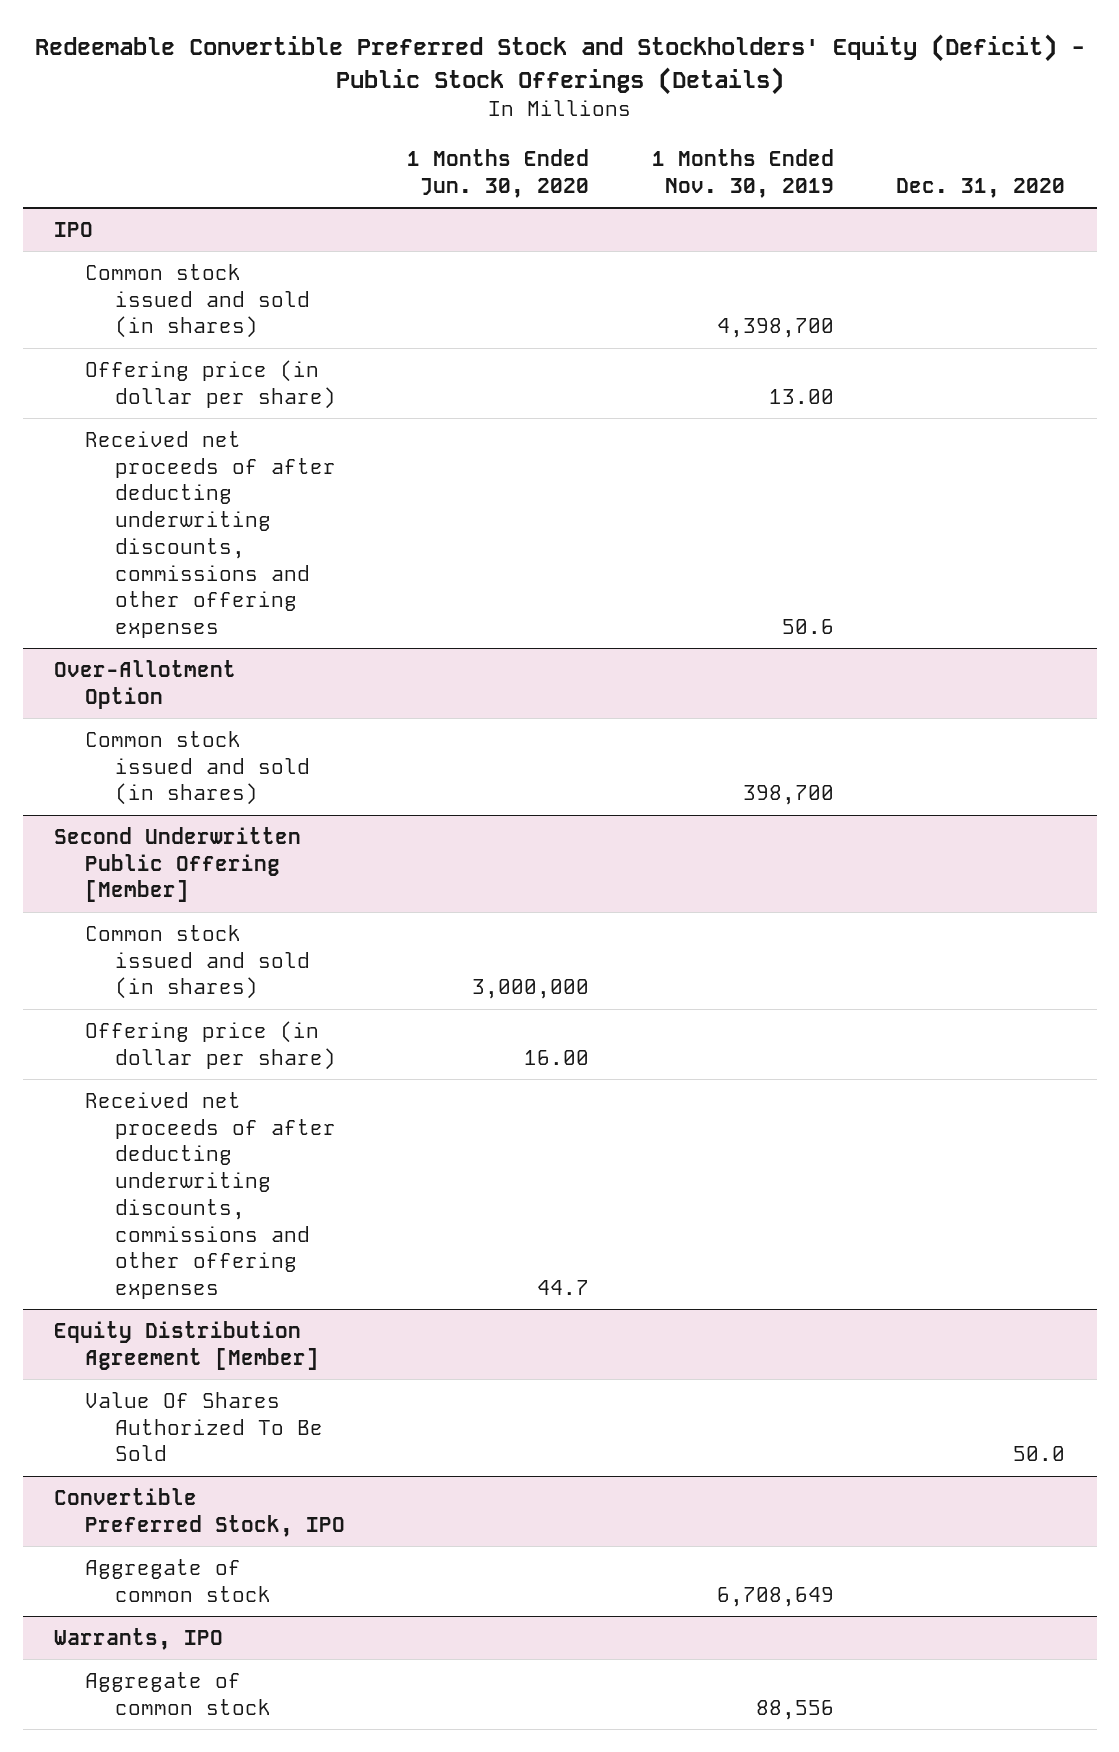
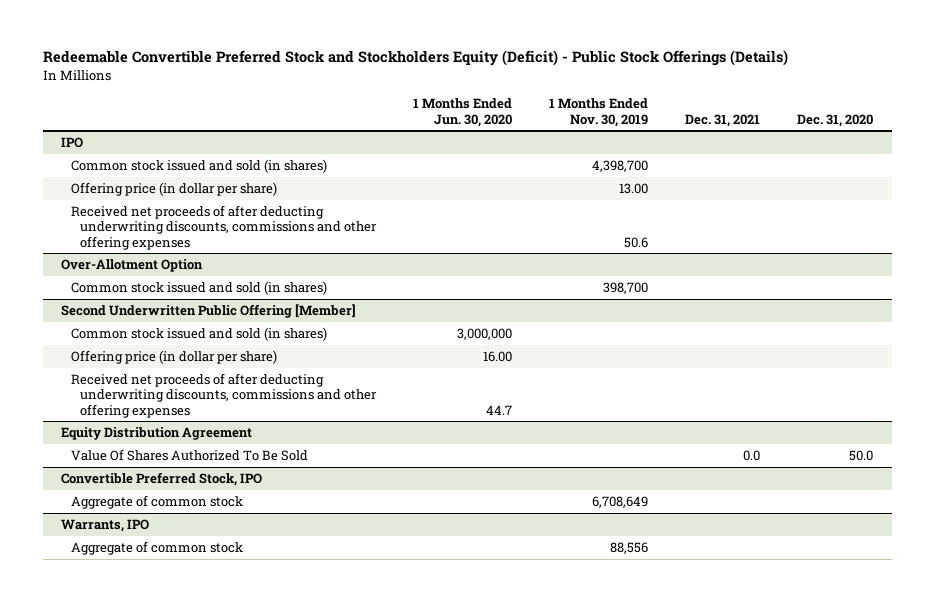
[34,34,1085,95] Redeemable Convertible Preferred Stock and Stockholders' Equity (Deficit) - Public Stock Offerings (Details) -> [42,50,788,67] Redeemable Convertible Preferred Stock and Stockholders Equity (Deficit) - Public Stock Offerings (Details)
none -> [685,113,761,127] Dec. 31, 2021
[53,1321,319,1370] Equity Distribution Agreement [Member] -> [61,426,253,440] Equity Distribution Agreement

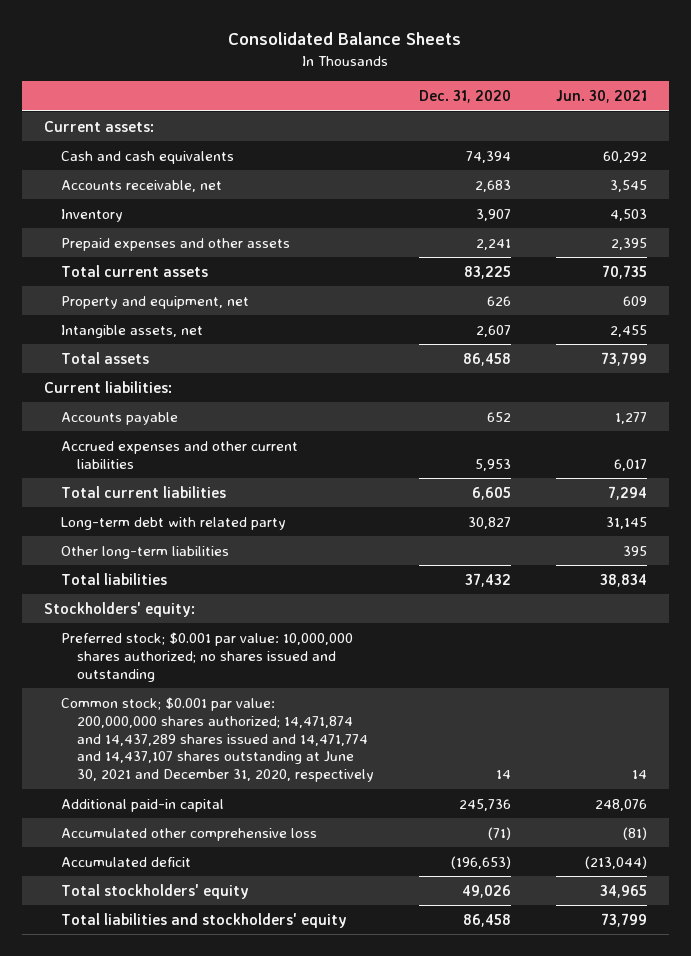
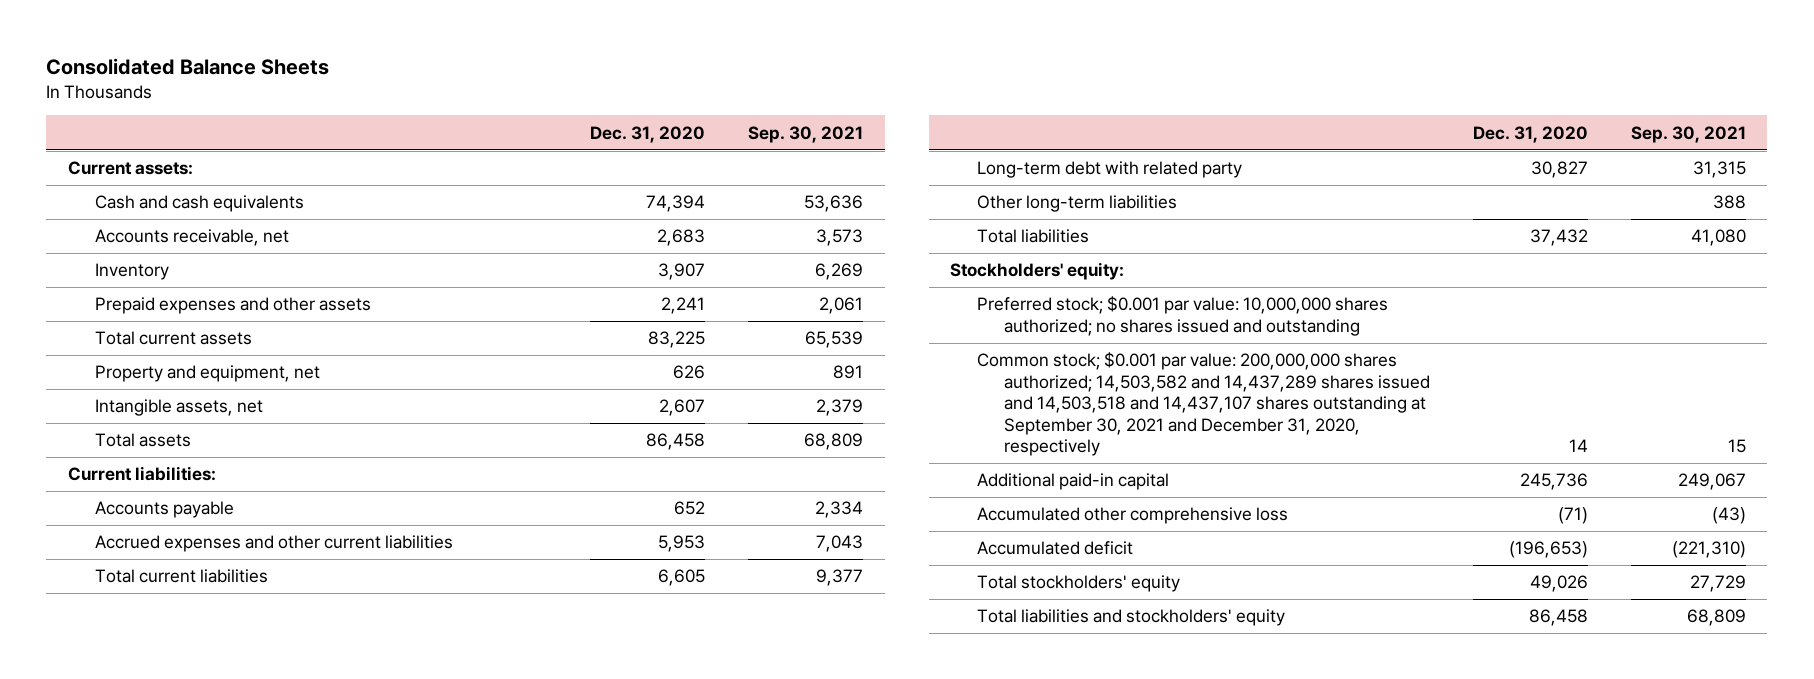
[555,89,647,103] Jun. 30, 2021 -> none
none -> [748,125,864,143] Sep. 30, 2021
[60,696,375,783] Common stock; $0.001 par value: 200,000,000 shares authorized; 14,471,874 and 14,437,289 shares issued and 14,471,774 and 14,437,107 shares outstanding at June 30, 2021 and December 31, 2020, respectively -> [977,352,1430,457] Common stock; $0.001 par value: 200,000,000 shares authorized; 14,503,582 and 14,437,289 shares issued and 14,503,518 and 14,437,107 shares outstanding at September 30, 2021 and December 31, 2020, respectively

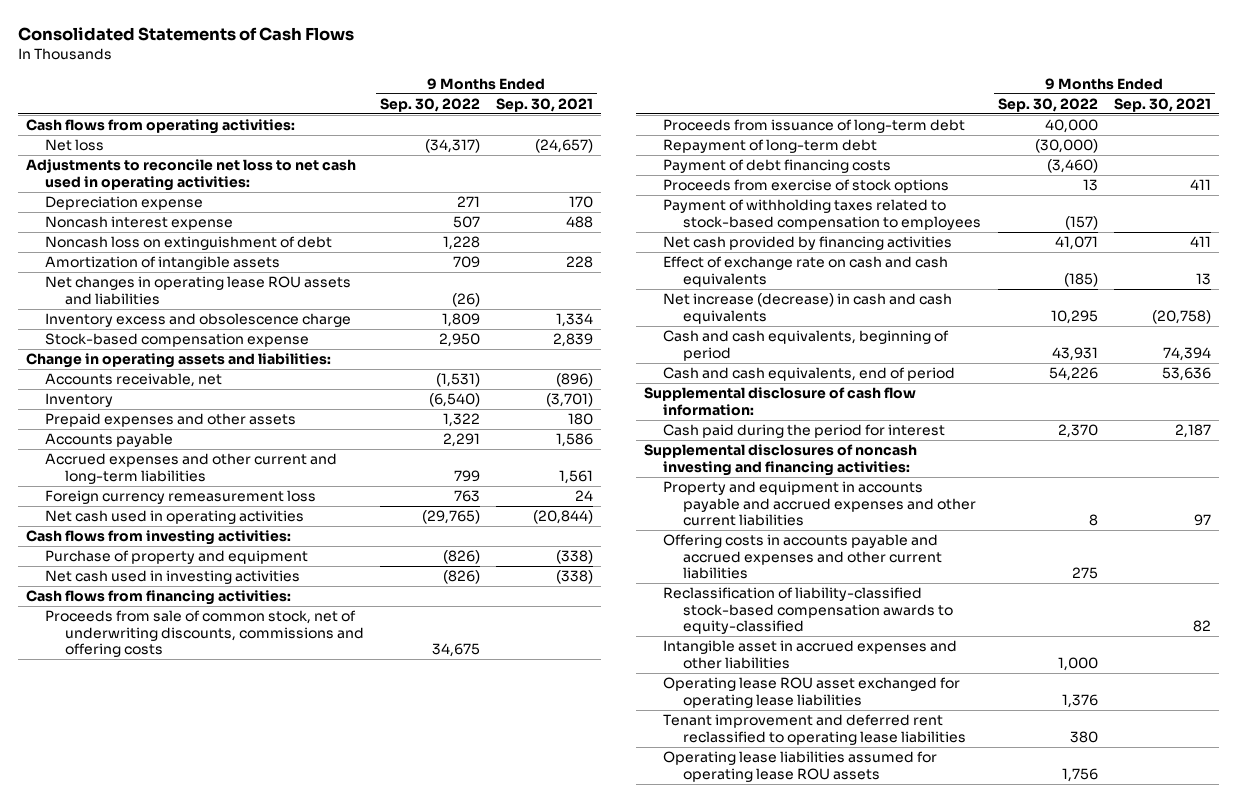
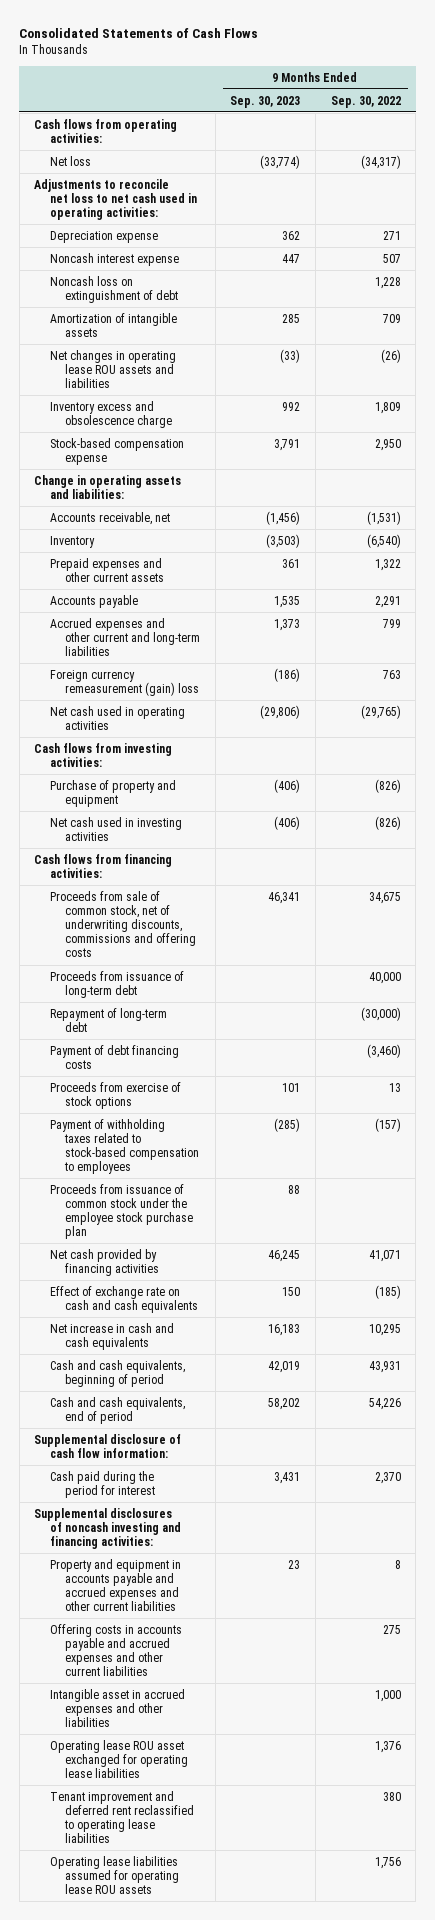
[495,97,593,112] Sep. 30, 2021 -> none
none -> [230,95,301,108] Sep. 30, 2023
[45,413,297,428] Prepaid expenses and other assets -> [49,557,164,582] Prepaid expenses and other current assets
[45,490,317,505] Foreign currency remeasurement loss -> [49,669,199,696] Foreign currency remeasurement (gain) loss
none -> [49,1183,193,1240] Proceeds from issuance of common stock under the employee stock purchase plan
[663,293,953,324] Net increase (decrease) in cash and cash equivalents -> [49,1322,174,1350] Net increase in cash and cash equivalents
[663,587,953,635] Reclassification of liability-classified stock-based compensation awards to equity-classified -> none

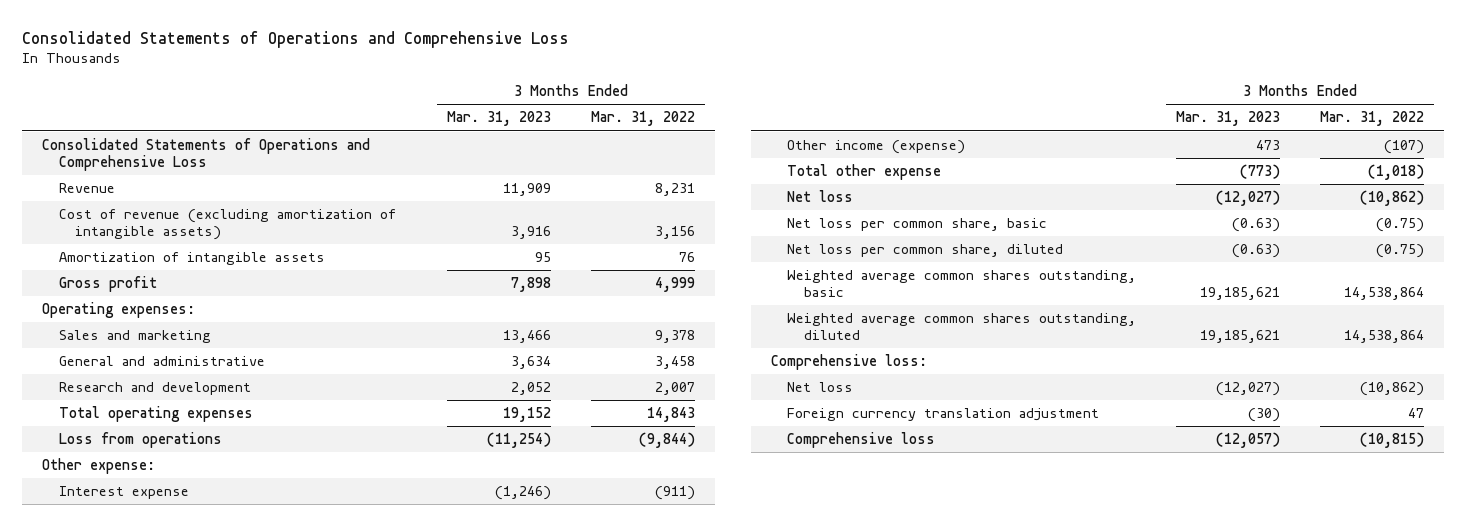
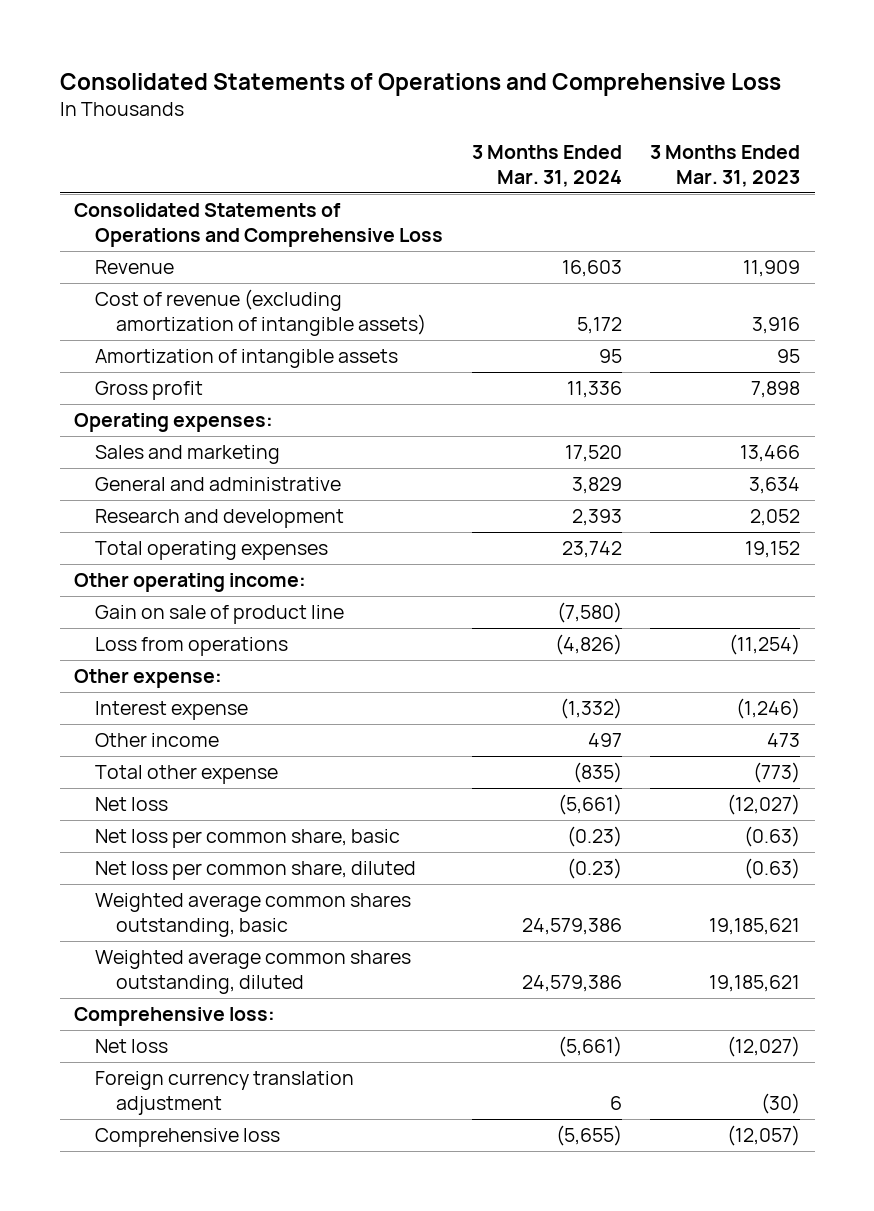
[591,111,696,127] Mar. 31, 2022 -> none
none -> [471,144,622,187] 3 Months Ended Mar. 31, 2024
none -> [74,573,307,593] Other operating income:
none -> [95,605,345,625] Gain on sale of product line
[787,140,966,155] Other income (expense) -> [95,733,220,748] Other income

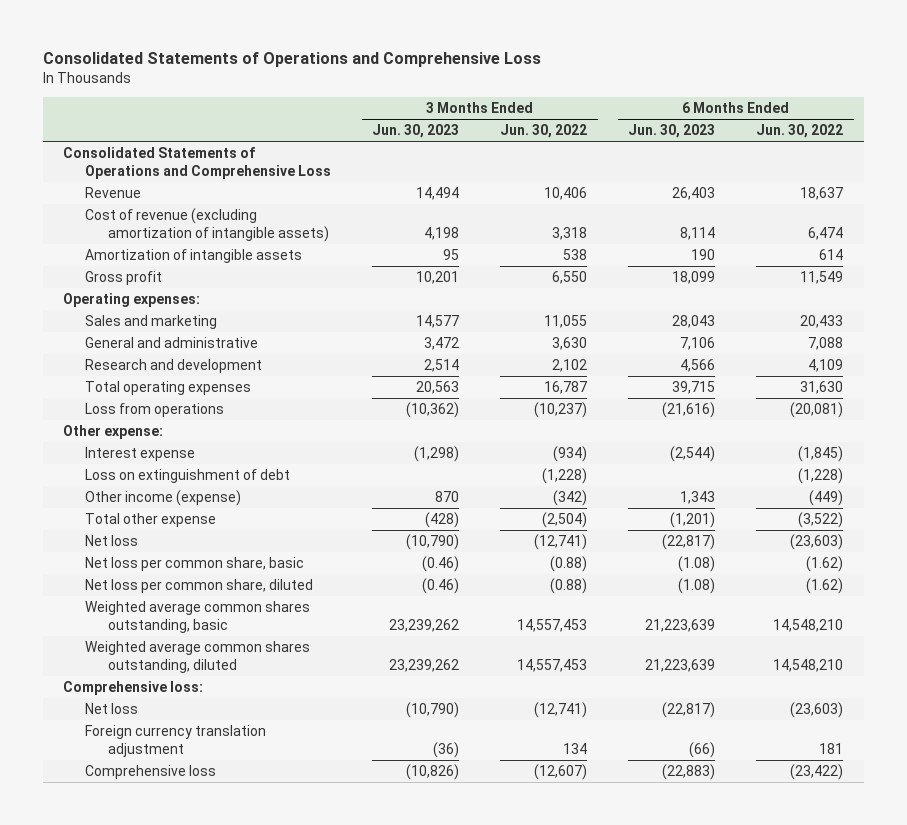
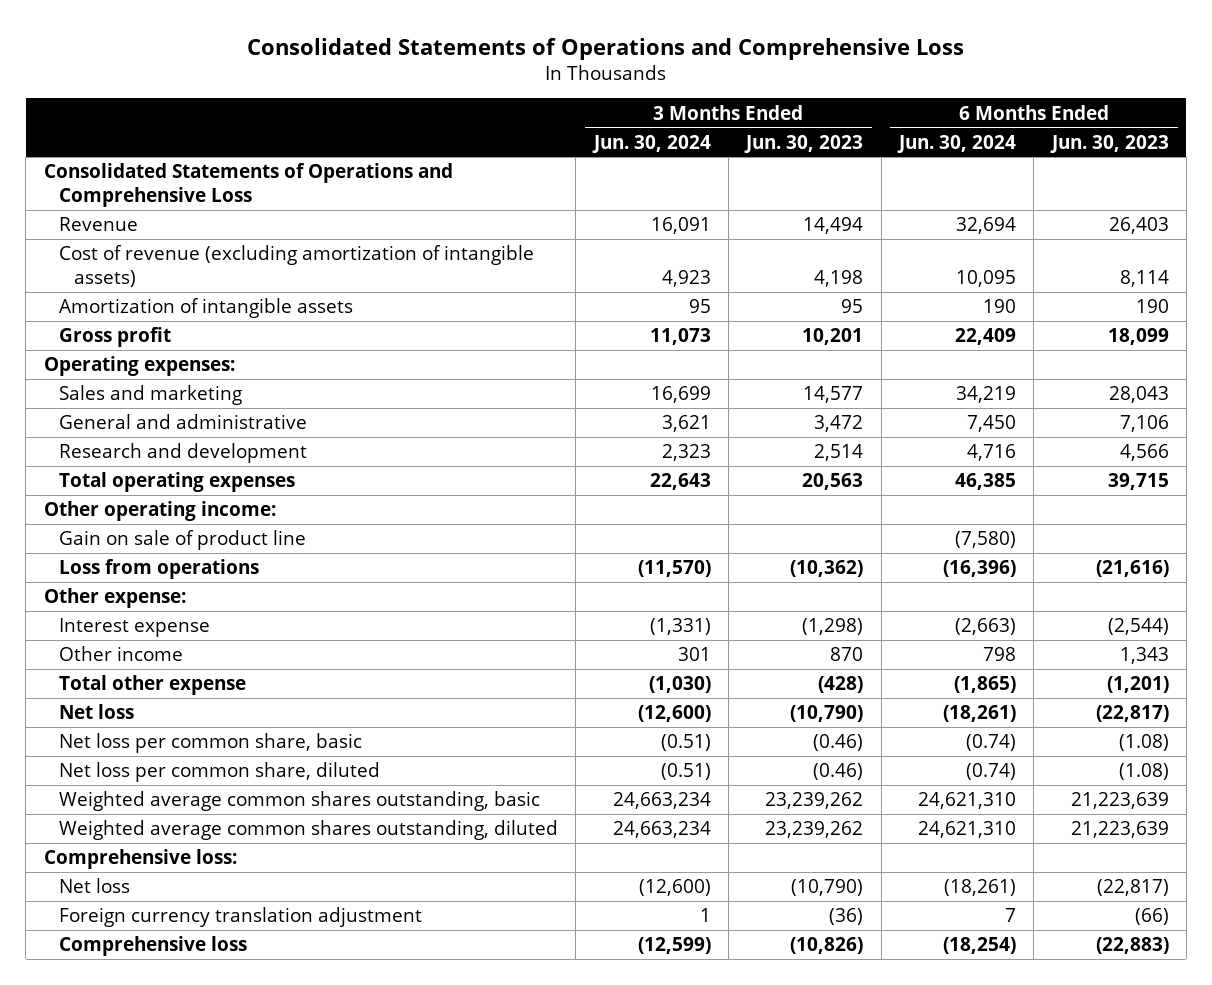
[500,124,588,139] Jun. 30, 2022 -> none
[756,124,844,139] Jun. 30, 2022 -> none
none -> [591,134,711,153] Jun. 30, 2024
none -> [896,134,1016,153] Jun. 30, 2024
none -> [43,501,276,522] Other operating income:
none -> [58,530,306,551] Gain on sale of product line
[85,468,291,483] Loss on extinguishment of debt -> none
[85,489,242,506] Other income (expense) -> [58,646,183,662] Other income

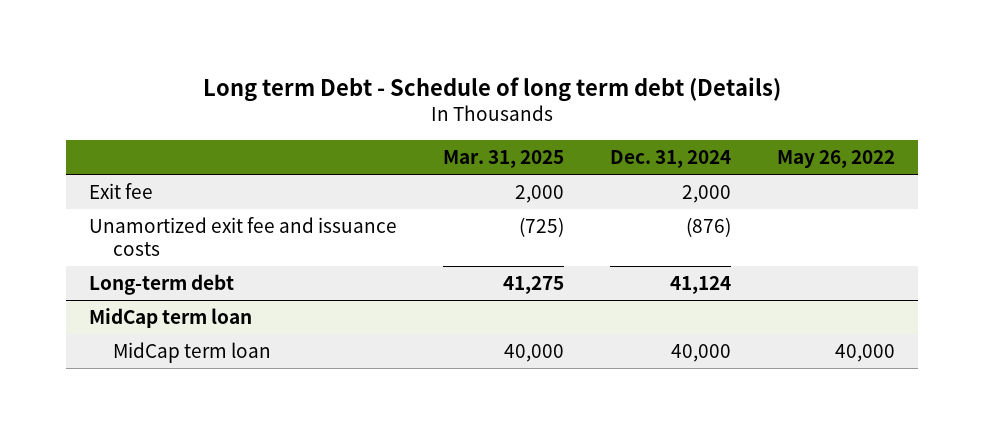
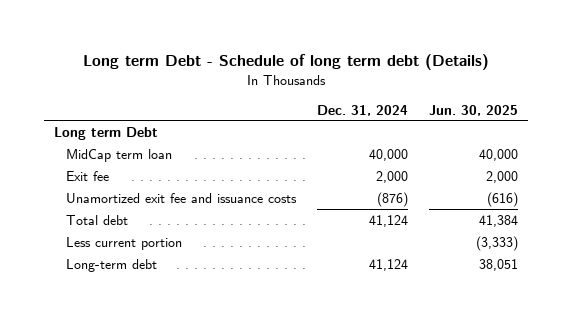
[442,150,564,169] Mar. 31, 2025 -> none
[776,150,895,169] May 26, 2022 -> none
none -> [428,104,518,116] Jun. 30, 2025
none -> [54,126,159,140] Long term Debt
none -> [65,148,172,162] MidCap term loan
none -> [65,214,128,225] Total debt
none -> [65,236,182,250] Less current portion
[89,307,253,328] MidCap term loan -> none
[113,341,272,363] MidCap term loan -> none

